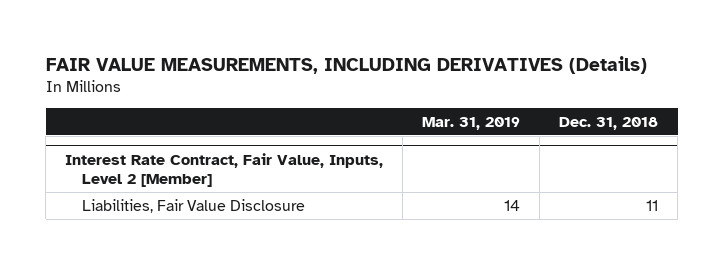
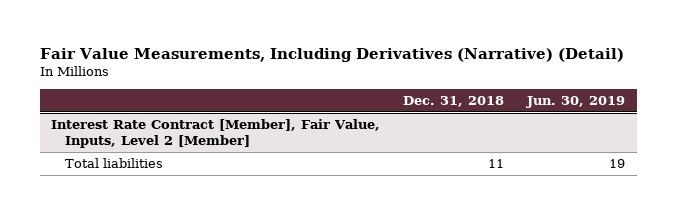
[45,55,647,74] FAIR VALUE MEASUREMENTS, INCLUDING DERIVATIVES (Details) -> [39,48,624,63] Fair Value Measurements, Including Derivatives (Narrative) (Detail)
[422,116,521,130] Mar. 31, 2019 -> none
none -> [526,95,626,108] Jun. 30, 2019
[65,152,384,187] Interest Rate Contract, Fair Value, Inputs, Level 2 [Member] -> [51,119,381,148] Interest Rate Contract [Member], Fair Value, Inputs, Level 2 [Member]
[81,198,305,213] Liabilities, Fair Value Disclosure -> [64,158,163,169] Total liabilities

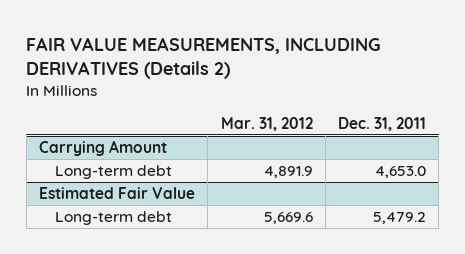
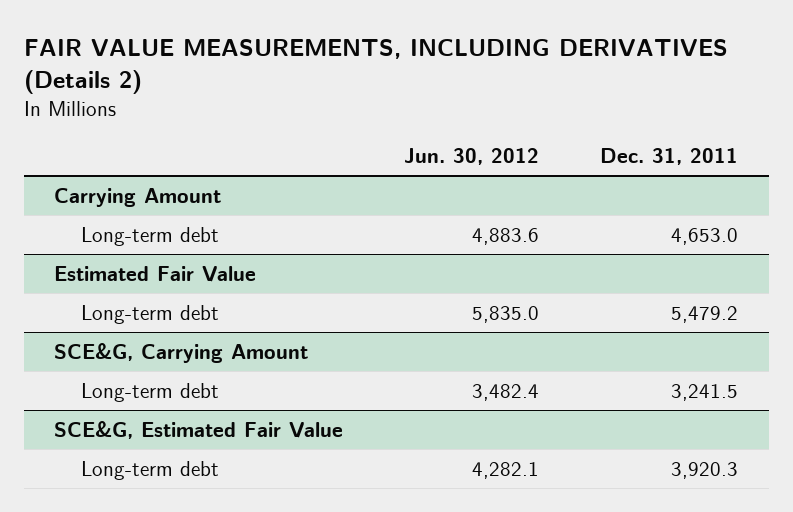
[220,116,313,131] Mar. 31, 2012 -> none
none -> [404,148,540,166] Jun. 30, 2012
none -> [54,342,309,363] SCE&G, Carrying Amount
none -> [81,382,220,402] Long-term debt
none -> [54,420,344,439] SCE&G, Estimated Fair Value
none -> [81,460,220,480] Long-term debt

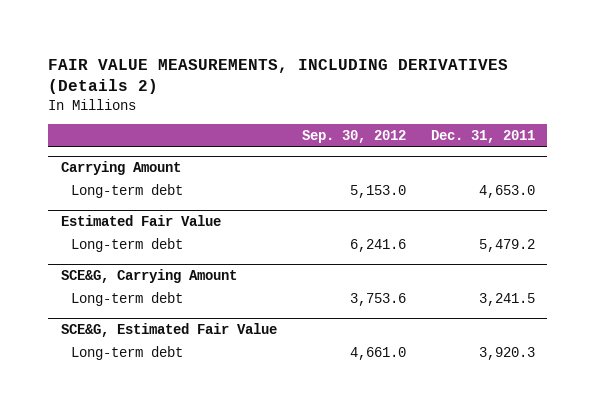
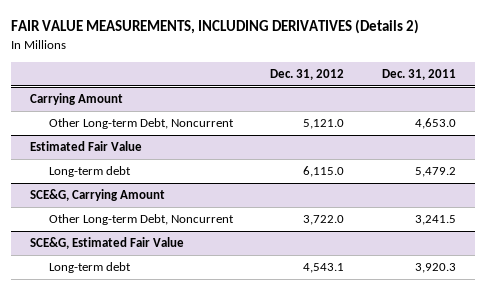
[301,129,406,143] Sep. 30, 2012 -> none
none -> [270,69,345,81] Dec. 31, 2012
[71,184,184,199] Long-term debt -> [48,118,234,130] Other Long-term Debt, Noncurrent
[71,292,184,307] Long-term debt -> [48,214,234,226] Other Long-term Debt, Noncurrent

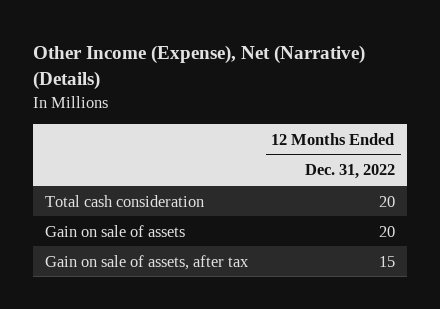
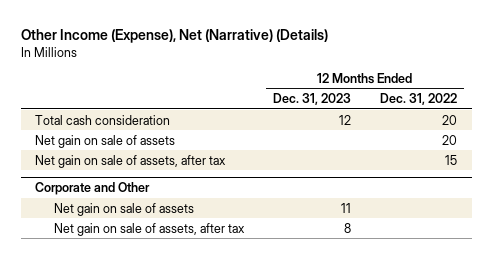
none -> [273,93,352,106] Dec. 31, 2023
[45,224,186,237] Gain on sale of assets -> [35,134,176,148] Net gain on sale of assets
[45,254,250,270] Gain on sale of assets, after tax -> [35,154,227,168] Net gain on sale of assets, after tax
none -> [35,181,151,195] Corporate and Other
none -> [54,202,195,216] Net gain on sale of assets
none -> [54,222,246,236] Net gain on sale of assets, after tax

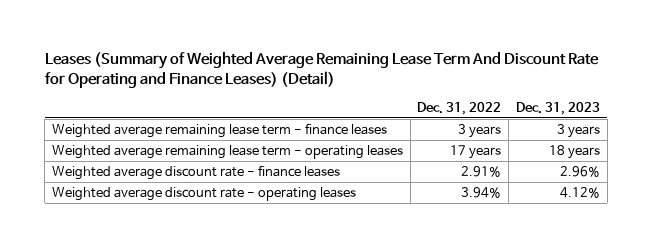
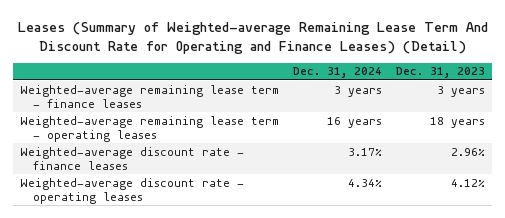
[44,52,599,89] Leases (Summary of Weighted Average Remaining Lease Term And Discount Rate for Operating and Finance Leases) (Detail) -> [17,21,488,54] Leases (Summary of Weighted-average Remaining Lease Term And Discount Rate for Operating and Finance Leases) (Detail)
[417,102,502,116] Dec. 31, 2022 -> none
none -> [293,67,383,79] Dec. 31, 2024
[51,123,387,139] Weighted average remaining lease term - finance leases -> [20,84,280,108] Weighted-average remaining lease term - finance leases
[51,145,403,160] Weighted average remaining lease term - operating leases -> [20,115,280,142] Weighted-average remaining lease term - operating leases
[51,165,340,181] Weighted average discount rate - finance leases -> [20,146,245,170] Weighted-average discount rate - finance leases
[51,187,356,202] Weighted average discount rate - operating leases -> [20,177,245,204] Weighted-average discount rate - operating leases

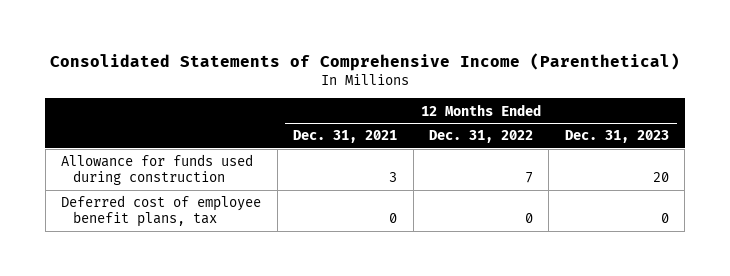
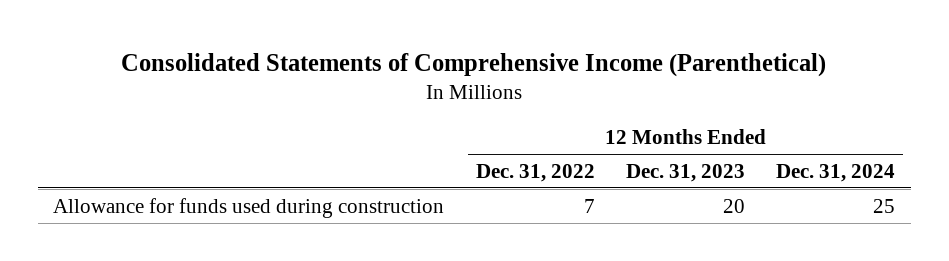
[293,130,398,144] Dec. 31, 2021 -> none
none -> [776,163,896,182] Dec. 31, 2024
[61,195,262,228] Deferred cost of employee benefit plans, tax -> none

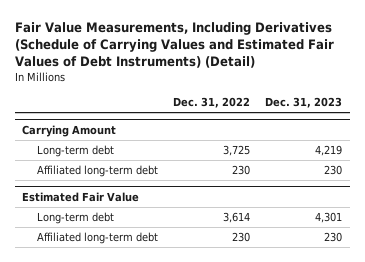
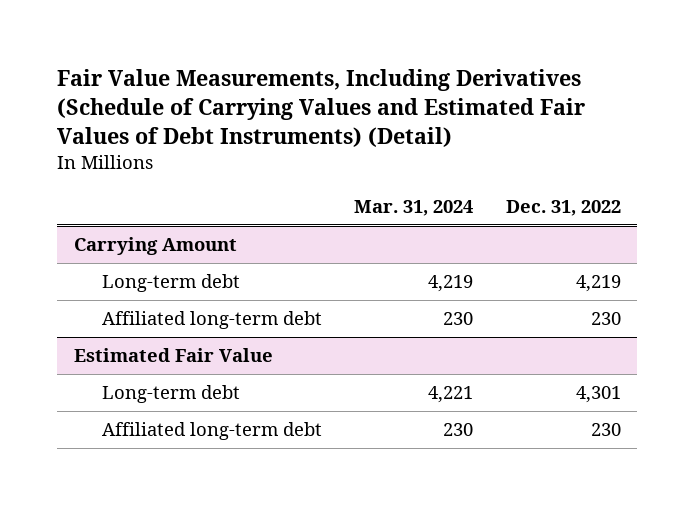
[265,97,343,109] Dec. 31, 2023 -> none
none -> [354,200,474,217] Mar. 31, 2024
[223,145,251,157] 3,725 -> [575,275,621,293] 4,219
[223,212,251,224] 3,614 -> [575,386,621,404] 4,301

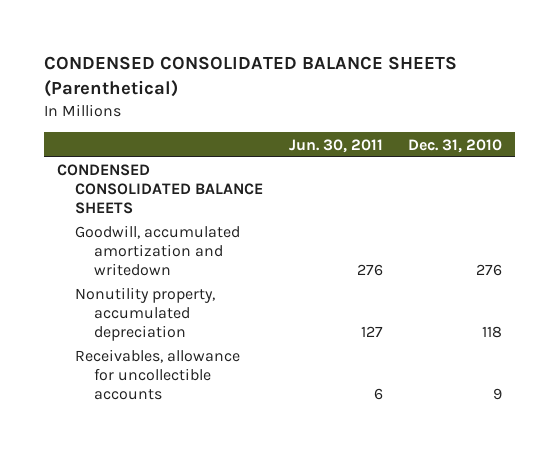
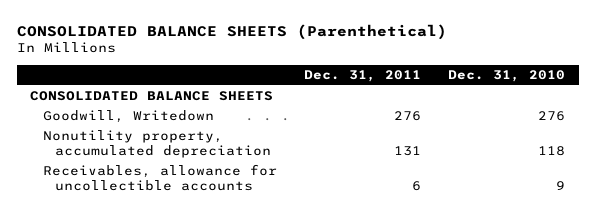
[43,56,457,98] CONDENSED CONSOLIDATED BALANCE SHEETS (Parenthetical) -> [16,23,447,40] CONSOLIDATED BALANCE SHEETS (Parenthetical)
[288,138,383,153] Jun. 30, 2011 -> none
none -> [303,70,421,83] Dec. 31, 2011
[56,164,264,215] CONDENSED CONSOLIDATED BALANCE SHEETS -> [30,91,274,102] CONSOLIDATED BALANCE SHEETS
[75,225,241,277] Goodwill, accumulated amortization and writedown -> [42,110,214,124] Goodwill, Writedown

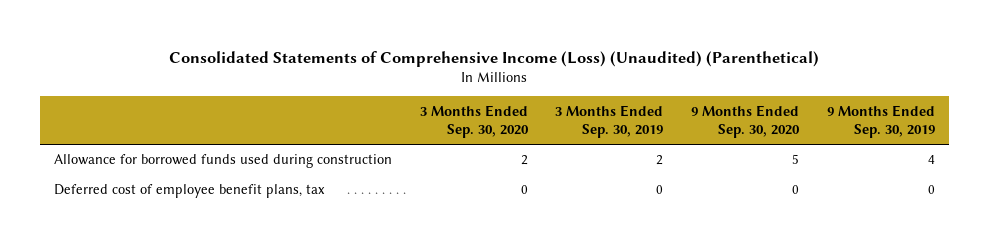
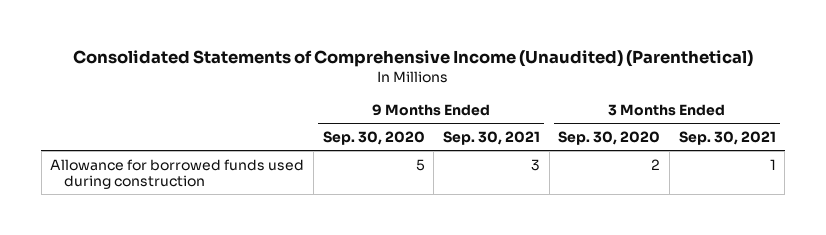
[169,50,820,67] Consolidated Statements of Comprehensive Income (Loss) (Unaudited) (Parenthetical) -> [72,50,753,68] Consolidated Statements of Comprehensive Income (Unaudited) (Parenthetical)
[555,104,664,138] 3 Months Ended Sep. 30, 2019 -> none
[826,104,935,138] 9 Months Ended Sep. 30, 2019 -> none
none -> [442,130,540,145] Sep. 30, 2021
none -> [678,130,776,145] Sep. 30, 2021
[54,184,326,199] Deferred cost of employee benefit plans, tax -> none

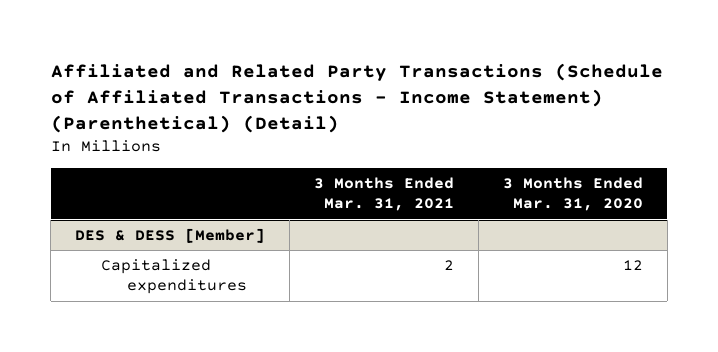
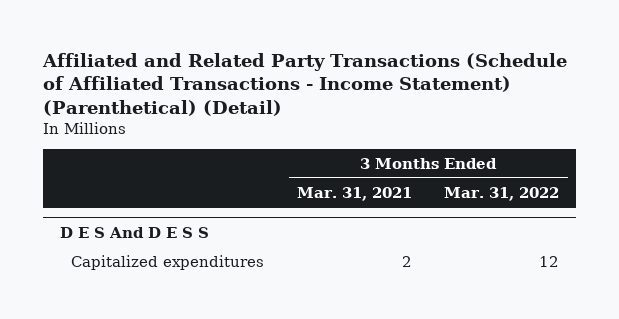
[502,177,643,212] 3 Months Ended Mar. 31, 2020 -> none
none -> [444,187,560,202] Mar. 31, 2022
[75,228,266,244] DES & DESS [Member] -> [59,226,209,238] D E S And D E S S

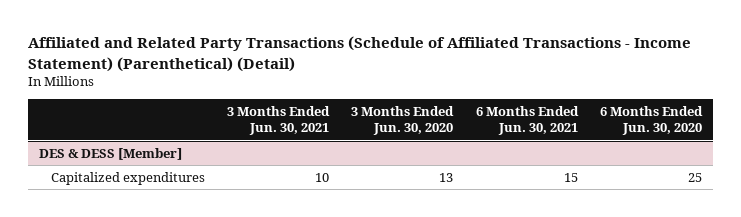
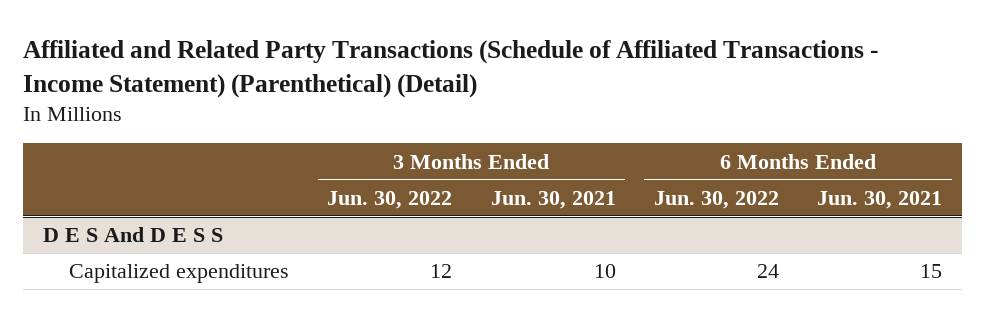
[351,105,455,136] 3 Months Ended Jun. 30, 2020 -> none
[599,105,703,136] 6 Months Ended Jun. 30, 2020 -> none
none -> [327,190,453,209] Jun. 30, 2022
none -> [653,190,779,209] Jun. 30, 2022
[39,147,183,160] DES & DESS [Member] -> [42,227,223,243] D E S And D E S S

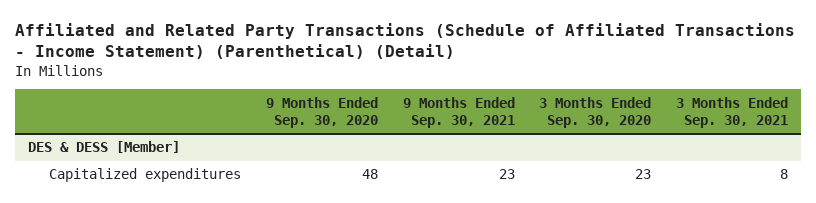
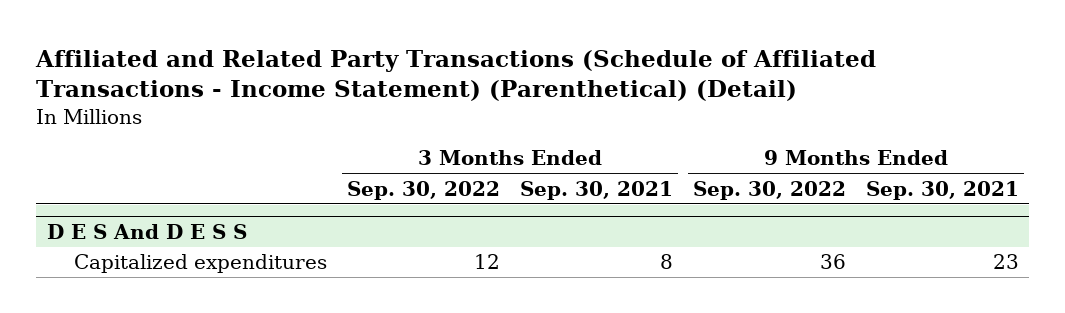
[265,96,378,128] 9 Months Ended Sep. 30, 2020 -> none
[539,96,652,128] 3 Months Ended Sep. 30, 2020 -> none
none -> [346,180,500,200] Sep. 30, 2022
none -> [692,180,846,200] Sep. 30, 2022
[27,141,180,154] DES & DESS [Member] -> [46,224,247,240] D E S And D E S S

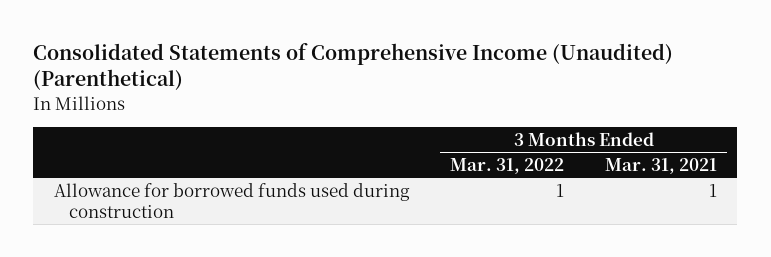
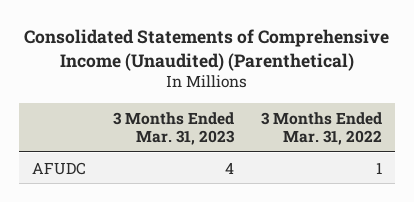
[605,157,718,174] Mar. 31, 2021 -> none
none -> [112,111,235,146] 3 Months Ended Mar. 31, 2023
[53,182,410,219] Allowance for borrowed funds used during construction -> [32,161,87,175] AFUDC

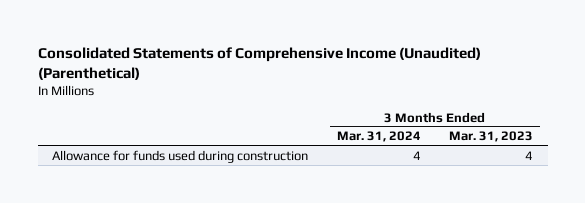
[260,111,382,146] 3 Months Ended Mar. 31, 2022 -> none
none -> [336,131,421,143] Mar. 31, 2024
[32,161,87,175] AFUDC -> [52,149,309,163] Allowance for funds used during construction

